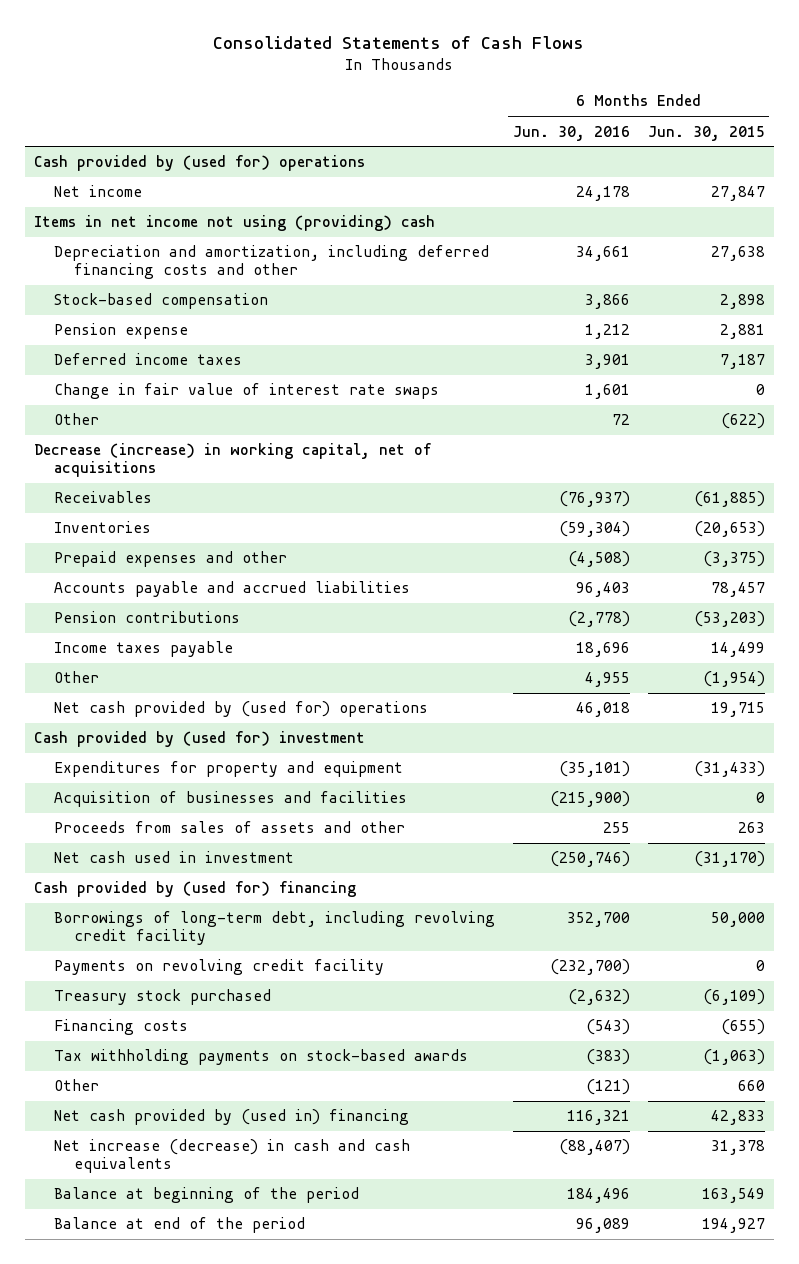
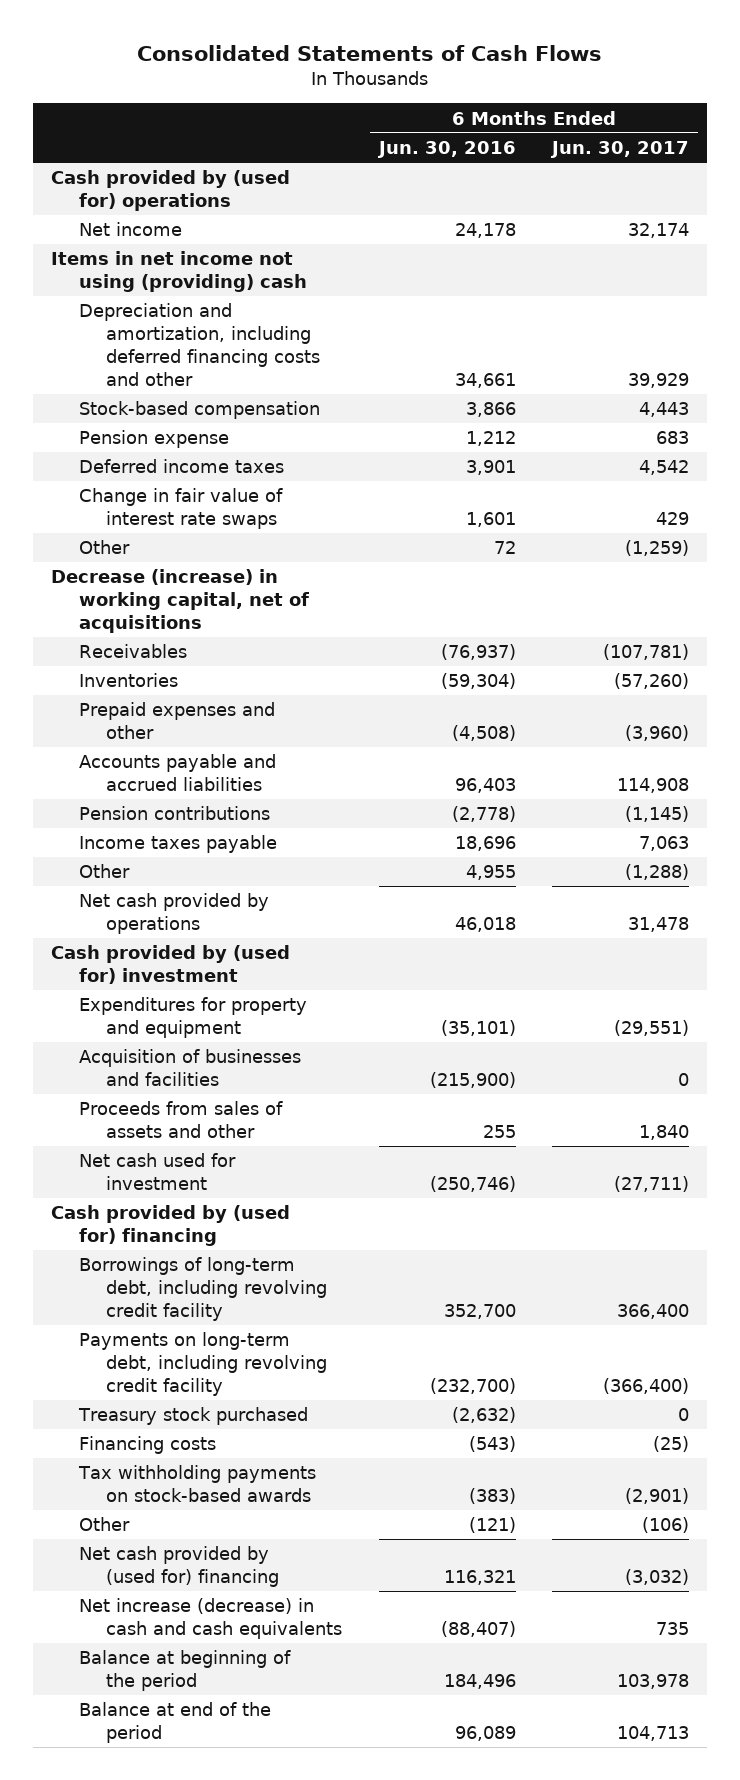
[647,125,765,141] Jun. 30, 2015 -> none
none -> [549,141,689,159] Jun. 30, 2017
[54,701,429,718] Net cash provided by (used for) operations -> [78,893,269,935] Net cash provided by operations
[54,851,295,864] Net cash used in investment -> [78,1153,236,1191] Net cash used for investment
[54,959,385,976] Payments on revolving credit facility -> [78,1332,328,1396] Payments on long-term debt, including revolving credit facility
[54,1109,410,1126] Net cash provided by (used in) financing -> [78,1546,280,1588] Net cash provided by (used for) financing

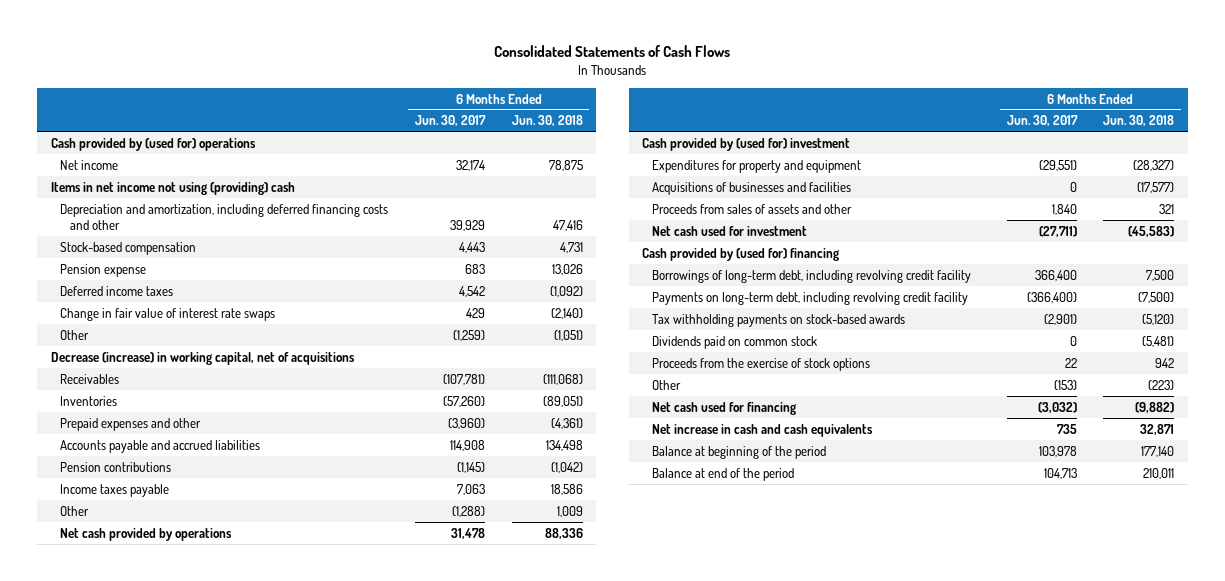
[376,141,516,159] Jun. 30, 2016 -> none
none -> [511,115,583,127] Jun. 30, 2018
[78,1049,301,1087] Acquisition of businesses and facilities -> [651,181,851,195] Acquisitions of businesses and facilities
[77,1407,308,1426] Treasury stock purchased -> none
[78,1436,216,1455] Financing costs -> none
none -> [651,335,817,349] Dividends paid on common stock
none -> [651,357,870,371] Proceeds from the exercise of stock options
[641,1517,689,1534] (106) -> [1053,379,1077,390] (153)
[78,1546,280,1588] Net cash provided by (used for) financing -> [651,401,796,415] Net cash used for financing
[78,1598,343,1640] Net increase (decrease) in cash and cash equivalents -> [651,423,873,437] Net increase in cash and cash equivalents

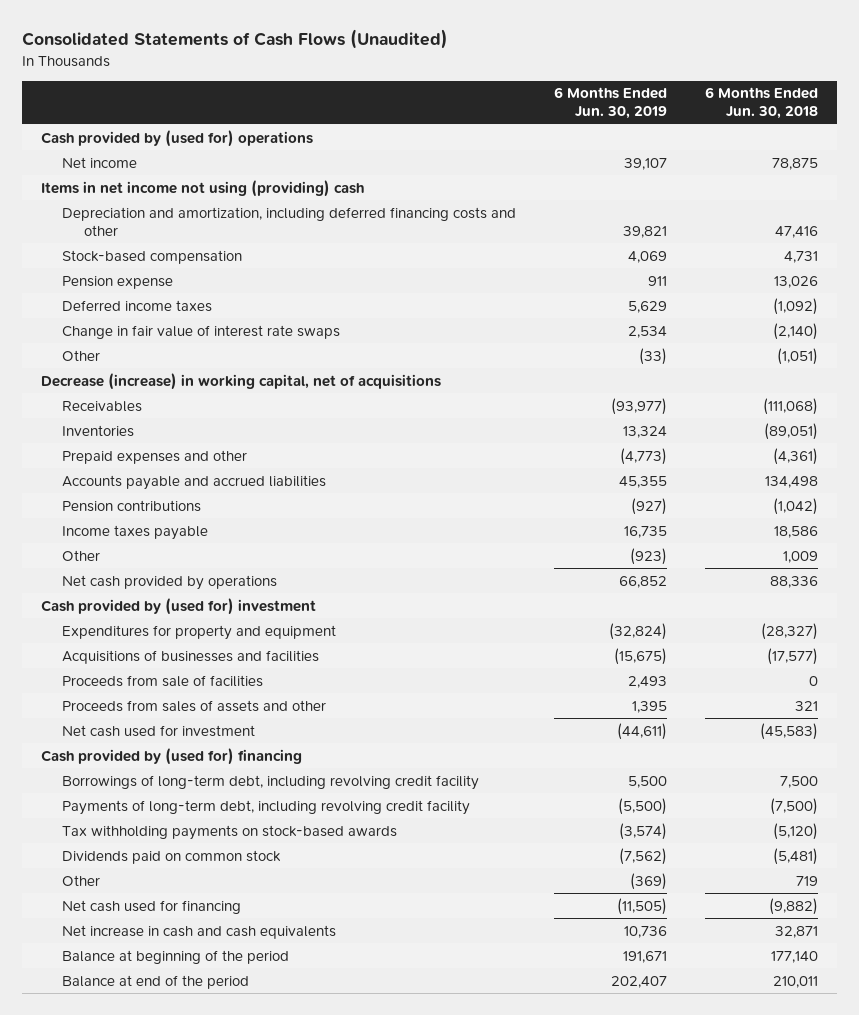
[494,45,731,58] Consolidated Statements of Cash Flows -> [21,29,448,50] Consolidated Statements of Cash Flows (Unaudited)
[415,115,487,127] Jun. 30, 2017 -> none
none -> [554,87,668,120] 6 Months Ended Jun. 30, 2019
none -> [62,674,264,687] Proceeds from sale of facilities
[651,291,968,305] Payments on long-term debt, including revolving credit facility -> [62,799,471,815] Payments of long-term debt, including revolving credit facility
[651,357,870,371] Proceeds from the exercise of stock options -> none
[1148,379,1175,390] (223) -> [796,875,819,886] 719

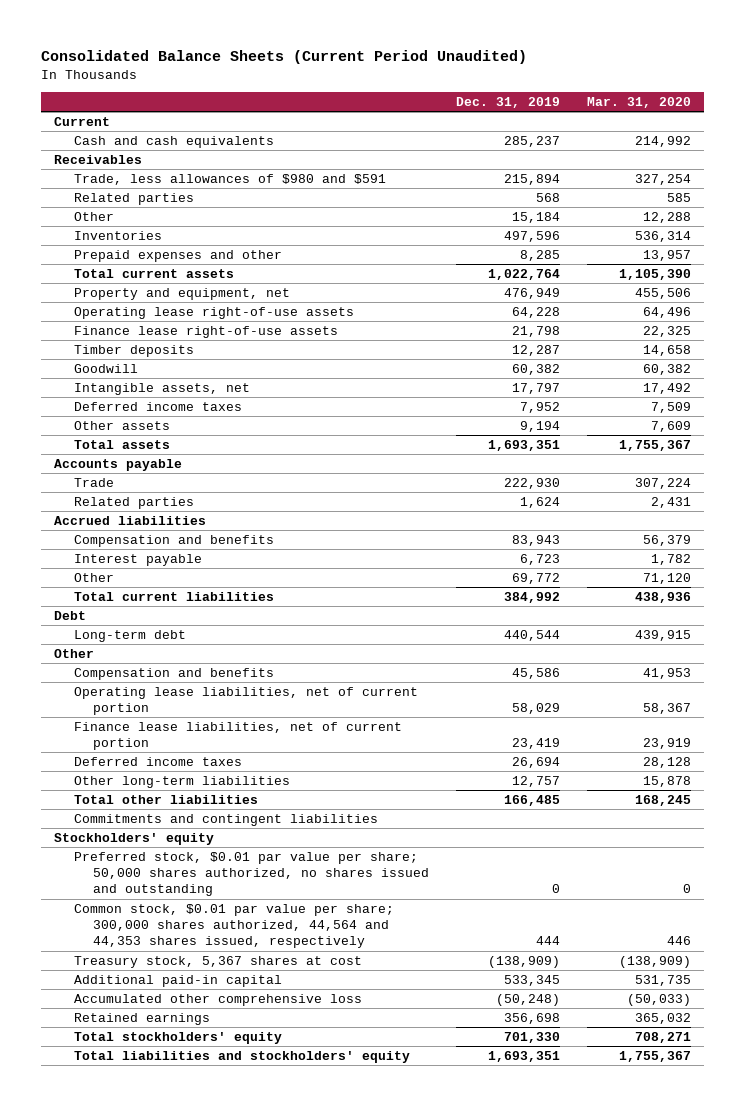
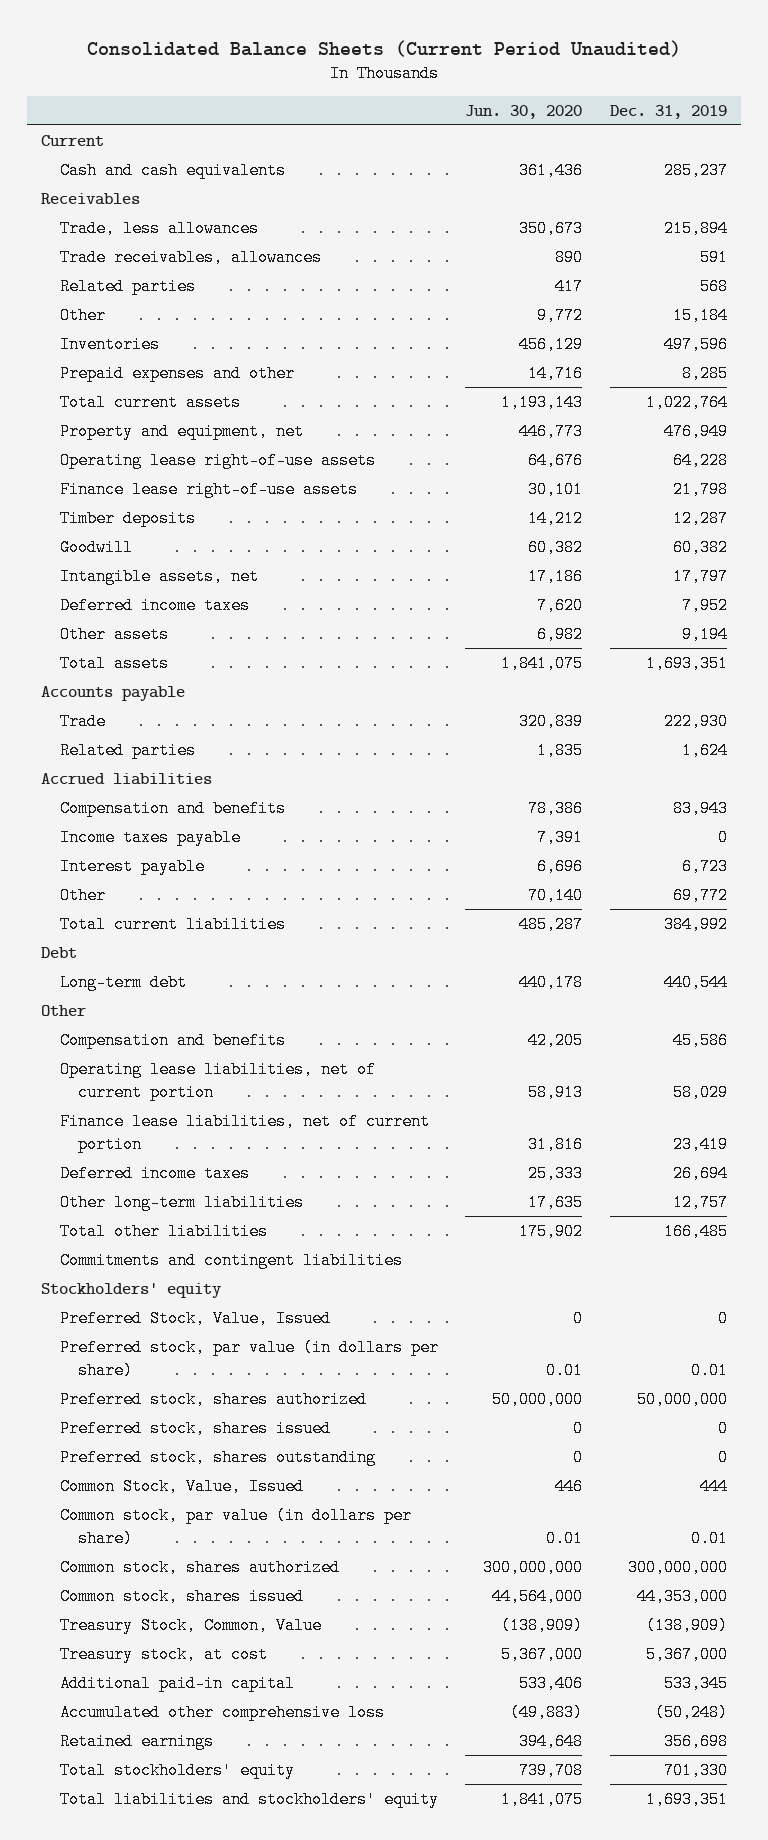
[586,97,691,109] Mar. 31, 2020 -> none
none -> [465,104,583,119] Jun. 30, 2020
[73,174,386,186] Trade, less allowances of $980 and $591 -> [59,219,259,237] Trade, less allowances
none -> [59,248,322,266] Trade receivables, allowances
none -> [59,828,241,846] Income taxes payable
[73,852,429,897] Preferred stock, $0.01 par value per share; 50,000 shares authorized, no shares issued and outstanding -> [59,1309,331,1327] Preferred Stock, Value, Issued
none -> [59,1338,439,1379] Preferred stock, par value (in dollars per share)
none -> [59,1390,367,1408] Preferred stock, shares authorized
none -> [59,1419,331,1437] Preferred stock, shares issued
none -> [59,1448,376,1466] Preferred stock, shares outstanding
[73,904,394,949] Common stock, $0.01 par value per share; 300,000 shares authorized, 44,564 and 44,353 shares issued, respectively -> [59,1477,304,1495] Common Stock, Value, Issued
none -> [59,1506,412,1547] Common stock, par value (in dollars per share)
none -> [59,1558,340,1576] Common stock, shares authorized
none -> [59,1587,304,1605] Common stock, shares issued
[73,956,362,969] Treasury stock, 5,367 shares at cost -> [59,1616,322,1634] Treasury Stock, Common, Value
none -> [59,1645,268,1663] Treasury stock, at cost

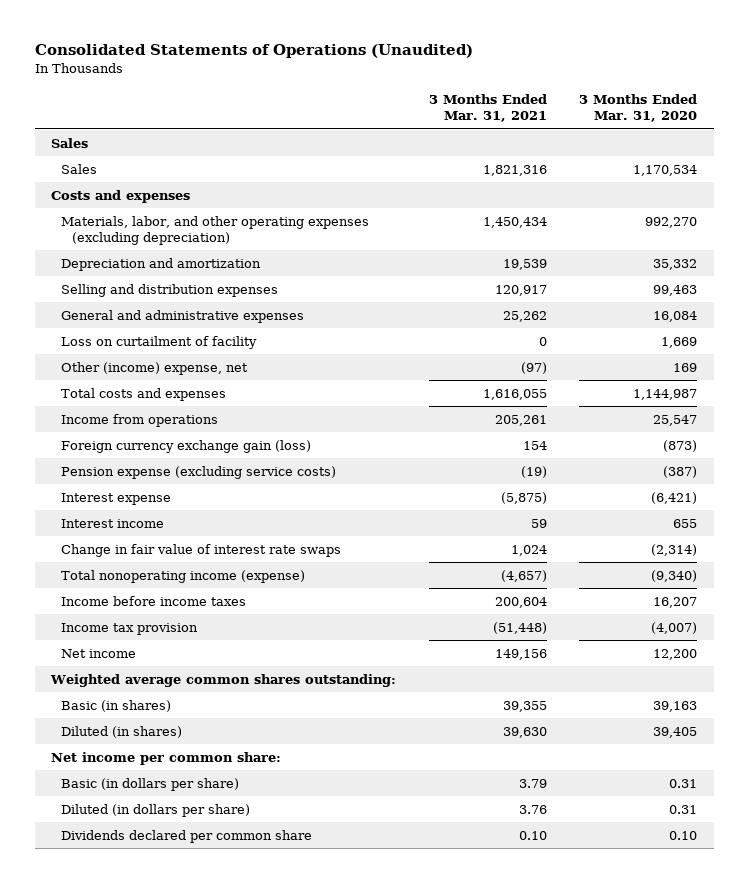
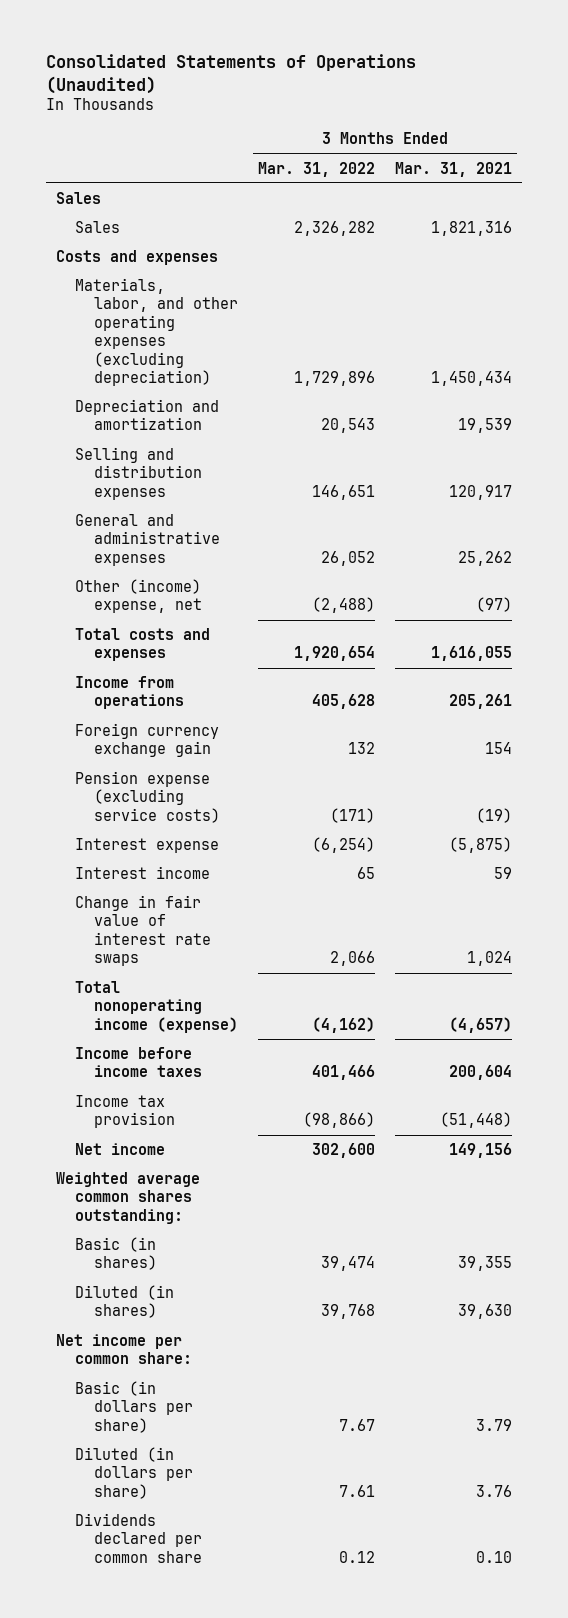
[579,93,698,123] 3 Months Ended Mar. 31, 2020 -> none
none -> [258,161,376,177] Mar. 31, 2022
[61,335,258,349] Loss on curtailment of facility -> none
[61,439,312,453] Foreign currency exchange gain (loss) -> [74,722,219,758] Foreign currency exchange gain

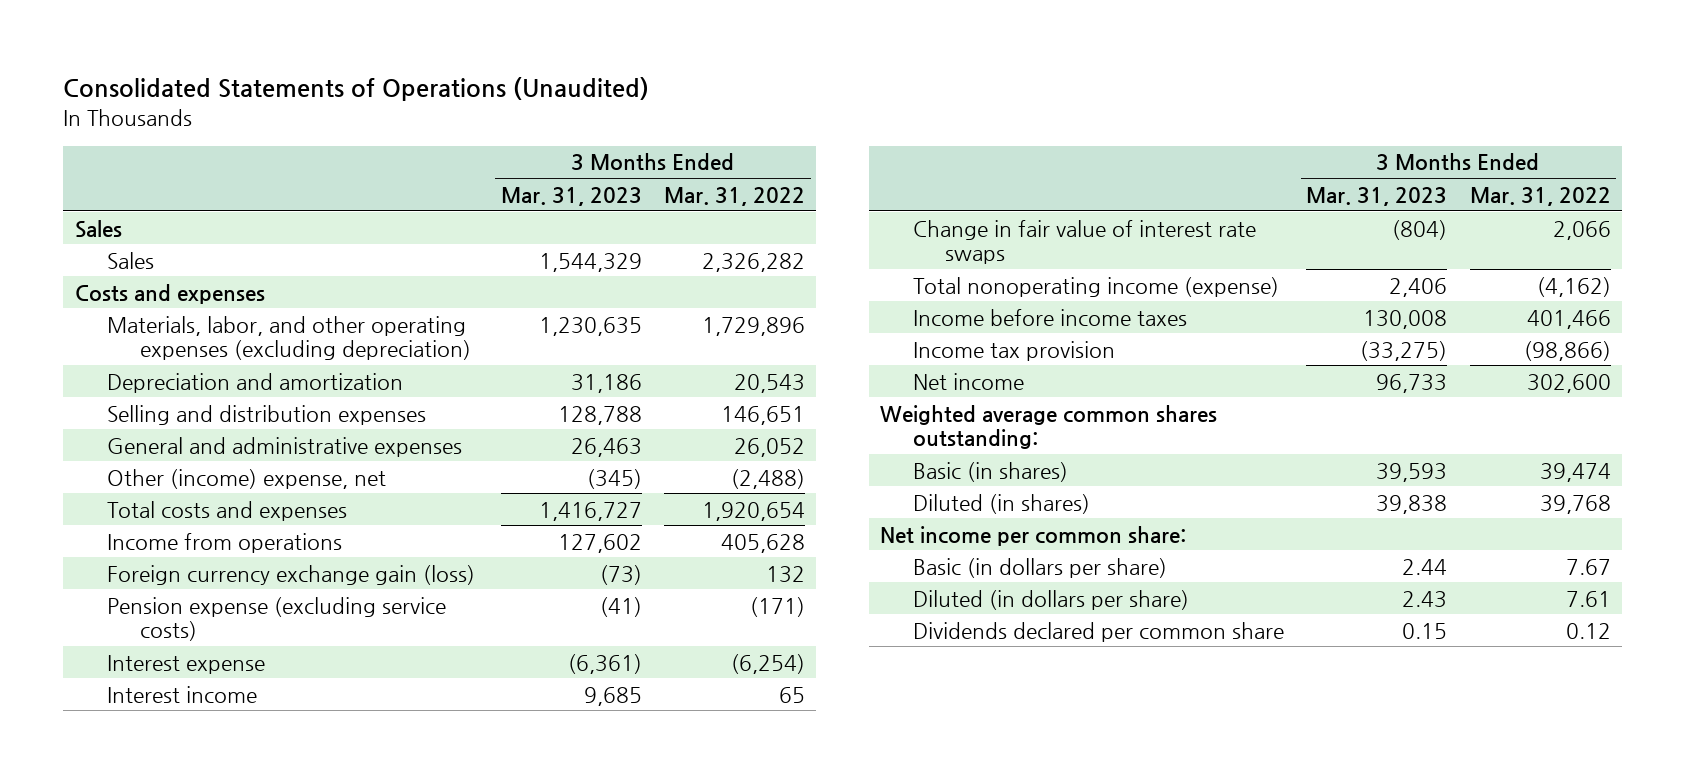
[395,161,513,177] Mar. 31, 2021 -> none
none -> [500,186,642,206] Mar. 31, 2023
[74,722,219,758] Foreign currency exchange gain -> [107,564,476,585] Foreign currency exchange gain (loss)

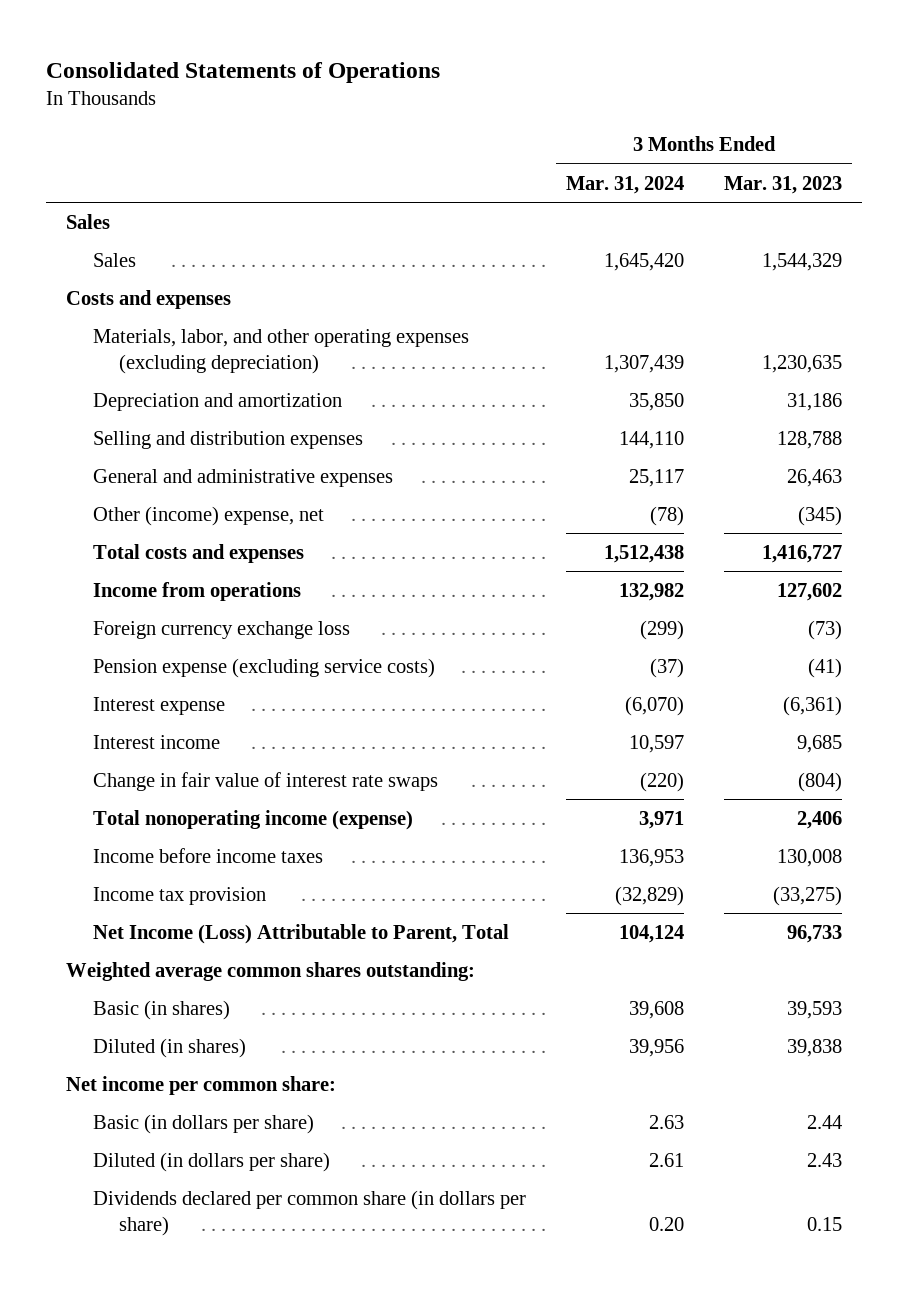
[63,77,650,102] Consolidated Statements of Operations (Unaudited) -> [46,62,441,84] Consolidated Statements of Operations
[664,186,806,206] Mar. 31, 2022 -> none
none -> [565,175,684,194] Mar. 31, 2024
[107,564,476,585] Foreign currency exchange gain (loss) -> [92,620,350,639] Foreign currency exchange loss
[912,372,1024,390] Net income -> [92,923,509,944] Net Income (Loss) Attributable to Parent, Total
[912,621,1284,642] Dividends declared per common share -> [92,1189,526,1236] Dividends declared per common share (in dollars per share)

